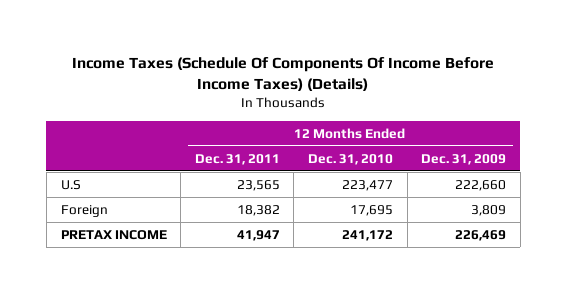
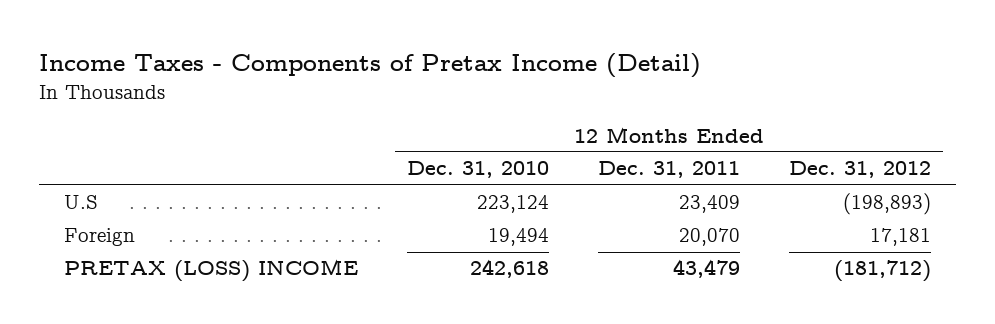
[72,56,495,91] Income Taxes (Schedule Of Components Of Income Before Income Taxes) (Details) -> [39,53,702,79] Income Taxes - Components of Pretax Income (Detail)
[421,153,507,165] Dec. 31, 2009 -> none
none -> [789,161,932,179] Dec. 31, 2012
[236,179,280,191] 23,565 -> [679,195,741,214] 23,409
[341,179,393,191] 223,477 -> [477,195,550,214] 223,124
[236,204,280,216] 18,382 -> [679,228,741,247] 20,070
[349,204,393,216] 17,695 -> [488,228,550,247] 19,494
[60,229,167,240] PRETAX INCOME -> [63,259,358,283] PRETAX (LOSS) INCOME
[236,229,280,241] 41,947 -> [673,259,741,279] 43,479
[341,229,393,241] 241,172 -> [470,259,550,279] 242,618

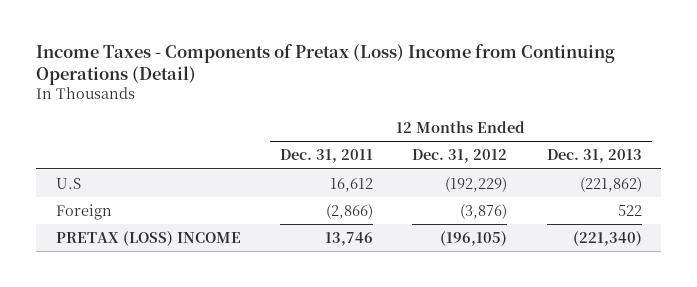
[39,53,702,79] Income Taxes - Components of Pretax Income (Detail) -> [35,44,615,86] Income Taxes - Components of Pretax (Loss) Income from Continuing Operations (Detail)
[407,161,550,179] Dec. 31, 2010 -> none
none -> [546,149,642,164] Dec. 31, 2013
[679,195,741,214] 23,409 -> [329,177,373,192] 16,612
[843,193,932,216] (198,893) -> [445,176,508,192] (192,229)
[679,228,741,247] 20,070 -> [325,203,373,219] (2,866)
[870,228,932,247] 17,181 -> [460,203,508,219] (3,876)
[673,259,741,279] 43,479 -> [324,231,373,246] 13,746
[834,260,932,283] (181,712) -> [440,230,508,246] (196,105)

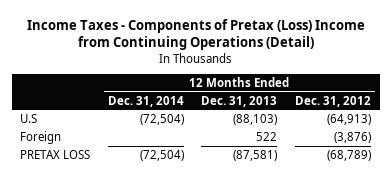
[279,149,373,164] Dec. 31, 2011 -> none
none -> [107,95,184,107] Dec. 31, 2014
[445,176,508,192] (192,229) -> [326,113,371,125] (64,913)
[579,176,642,192] (221,862) -> [233,113,278,125] (88,103)
[55,230,241,246] PRETAX (LOSS) INCOME -> [20,149,91,159] PRETAX LOSS
[440,230,508,246] (196,105) -> [326,149,371,161] (68,789)
[572,230,642,246] (221,340) -> [233,149,278,161] (87,581)

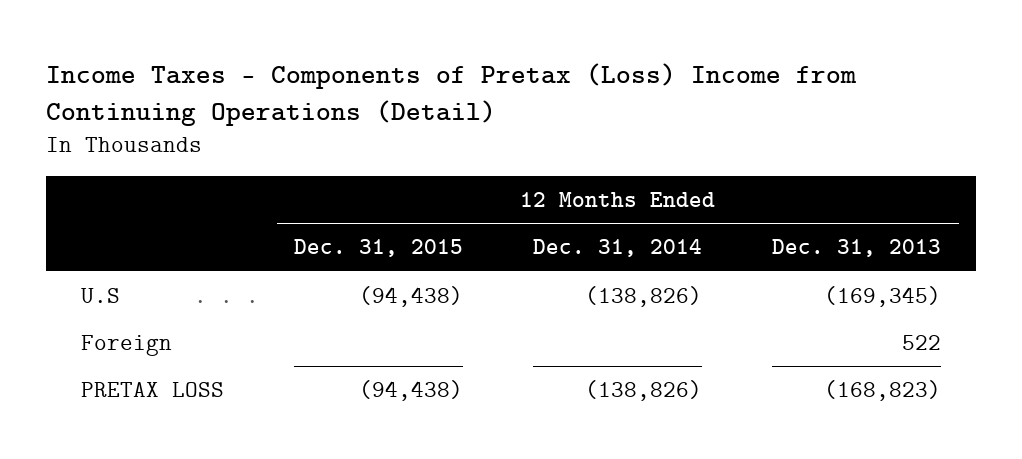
[294,95,371,107] Dec. 31, 2012 -> none
none -> [294,239,464,258] Dec. 31, 2015
[139,113,184,125] (72,504) -> [585,285,703,307] (138,826)
[233,113,278,125] (88,103) -> [824,285,942,307] (169,345)
[139,149,184,161] (72,504) -> [585,379,703,401] (138,826)
[233,149,278,161] (87,581) -> [824,379,942,401] (168,823)

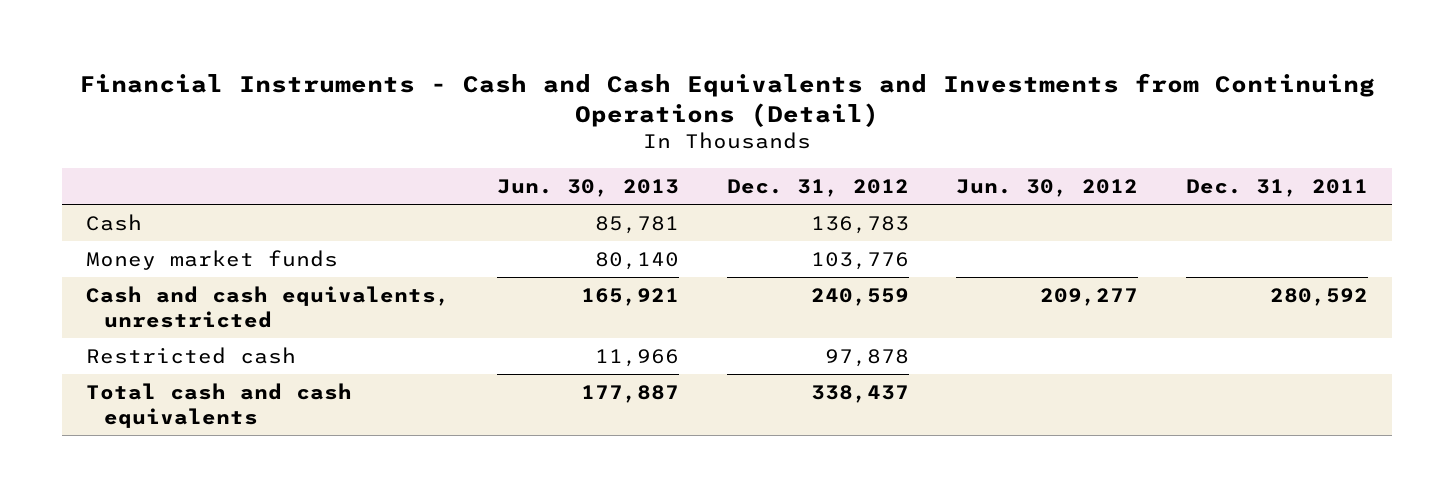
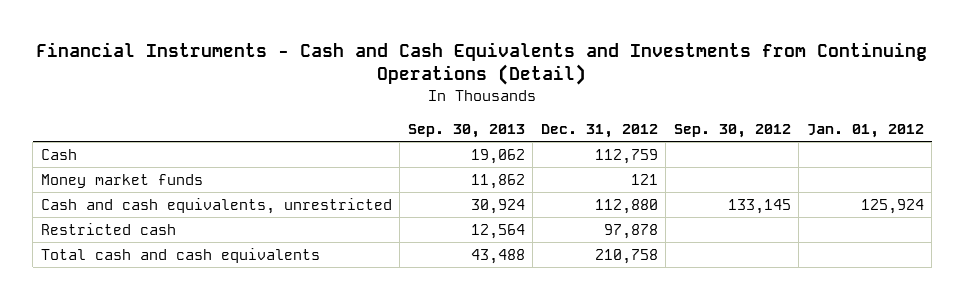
[497,178,680,197] Jun. 30, 2013 -> none
[956,178,1139,197] Jun. 30, 2012 -> none
[1185,178,1368,197] Dec. 31, 2011 -> none
none -> [407,123,525,138] Sep. 30, 2013
none -> [673,123,791,138] Sep. 30, 2012
none -> [806,123,924,138] Jan. 01, 2012
[810,215,909,234] 136,783 -> [594,148,658,164] 112,759
[810,251,909,270] 103,776 -> [630,173,658,185] 121
[810,287,909,306] 240,559 -> [594,198,658,214] 112,880
[810,384,909,403] 338,437 -> [594,248,658,264] 210,758

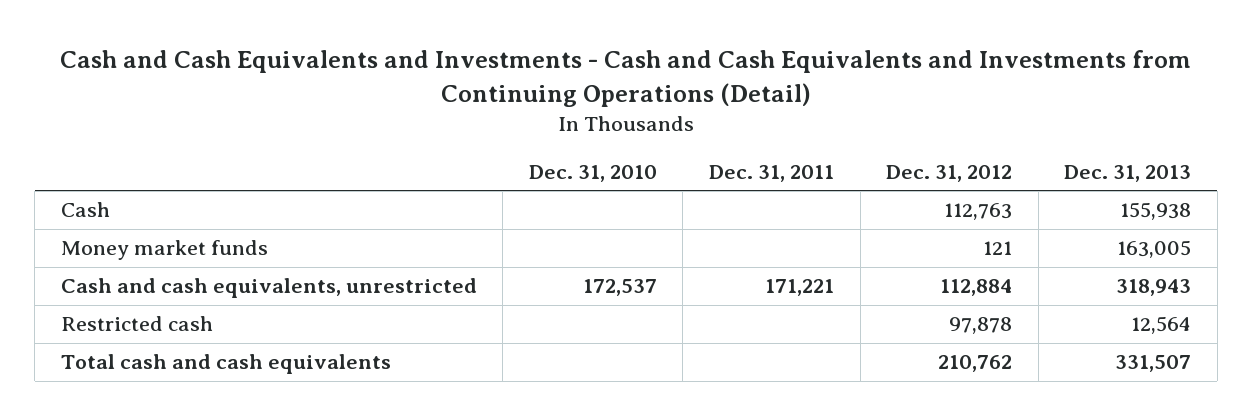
[36,41,928,86] Financial Instruments - Cash and Cash Equivalents and Investments from Continuing Operations (Detail) -> [60,50,1192,107] Cash and Cash Equivalents and Investments - Cash and Cash Equivalents and Investments from Continuing Operations (Detail)
[407,123,525,138] Sep. 30, 2013 -> none
[673,123,791,138] Sep. 30, 2012 -> none
[806,123,924,138] Jan. 01, 2012 -> none
none -> [528,164,657,182] Dec. 31, 2010
none -> [709,164,835,182] Dec. 31, 2011
none -> [1064,164,1192,182] Dec. 31, 2013
[594,148,658,164] 112,759 -> [944,203,1013,221] 112,763
[594,198,658,214] 112,880 -> [940,279,1013,297] 112,884
[594,248,658,264] 210,758 -> [938,355,1013,373] 210,762

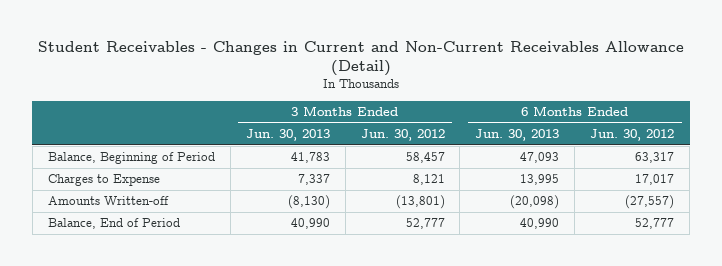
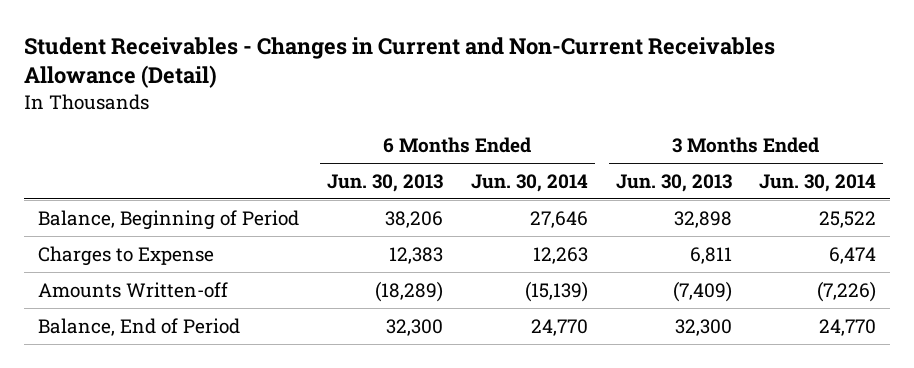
[360,129,445,142] Jun. 30, 2012 -> none
[590,129,675,142] Jun. 30, 2012 -> none
none -> [470,173,588,192] Jun. 30, 2014
none -> [759,173,877,192] Jun. 30, 2014
[290,152,330,164] 41,783 -> [673,210,732,228] 32,898
[520,152,560,164] 47,093 -> [384,210,443,228] 38,206
[297,174,330,186] 7,337 -> [689,246,732,264] 6,811
[520,174,560,186] 13,995 -> [388,246,443,264] 12,383
[287,195,330,210] (8,130) -> [672,280,732,302] (7,409)
[510,195,560,210] (20,098) -> [374,280,443,302] (18,289)
[290,218,330,230] 40,990 -> [674,318,732,336] 32,300
[520,218,560,230] 40,990 -> [385,318,443,336] 32,300

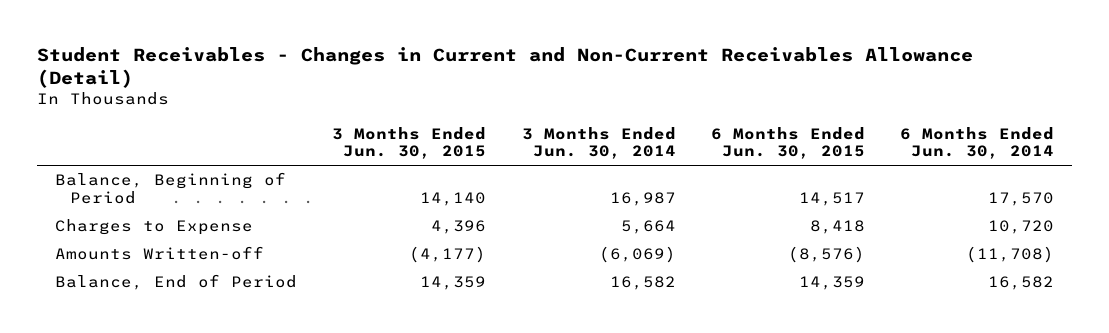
[326,173,443,192] Jun. 30, 2013 -> none
[615,173,732,192] Jun. 30, 2013 -> none
none -> [332,126,487,160] 3 Months Ended Jun. 30, 2015
none -> [710,126,865,160] 6 Months Ended Jun. 30, 2015
[529,210,588,228] 27,646 -> [988,191,1055,206] 17,570
[819,210,877,228] 25,522 -> [609,191,676,206] 16,987
[532,246,588,264] 12,263 -> [988,220,1055,235] 10,720
[829,246,877,264] 6,474 -> [620,220,676,235] 5,664
[524,280,588,302] (15,139) -> [966,246,1055,264] (11,708)
[817,280,877,302] (7,226) -> [598,246,676,264] (6,069)
[530,318,588,336] 24,770 -> [988,276,1055,291] 16,582
[819,318,877,336] 24,770 -> [609,276,676,291] 16,582

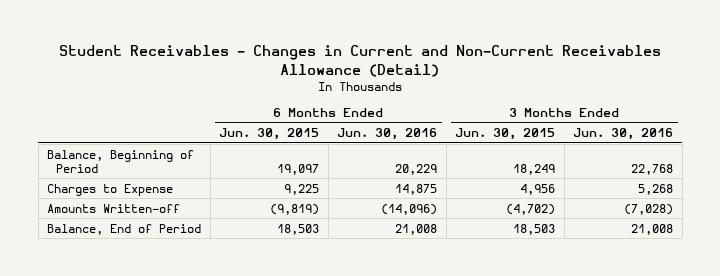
[521,126,676,160] 3 Months Ended Jun. 30, 2014 -> none
[900,126,1055,160] 6 Months Ended Jun. 30, 2014 -> none
none -> [337,128,438,141] Jun. 30, 2016
none -> [573,128,674,141] Jun. 30, 2016
[420,191,487,206] 14,140 -> [513,163,556,175] 18,249
[798,191,865,206] 14,517 -> [277,163,320,175] 19,097
[431,220,487,235] 4,396 -> [520,183,556,195] 4,956
[809,220,865,235] 8,418 -> [284,183,320,195] 9,225
[409,246,487,264] (4,177) -> [506,203,556,215] (4,702)
[787,246,865,264] (8,576) -> [270,203,320,215] (9,819)
[420,276,487,291] 14,359 -> [513,223,556,235] 18,503
[798,276,865,291] 14,359 -> [277,223,320,235] 18,503

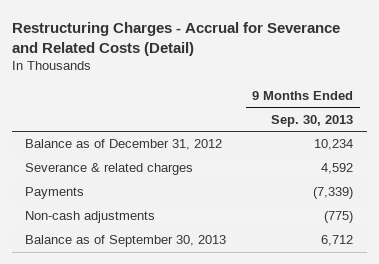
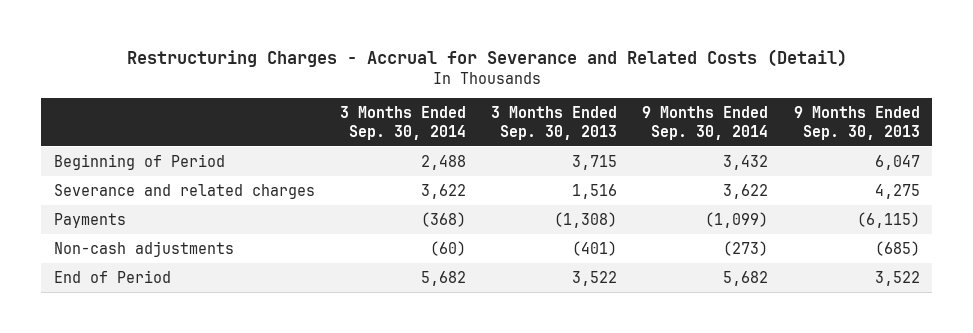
none -> [340,106,467,140] 3 Months Ended Sep. 30, 2014
none -> [491,106,618,140] 3 Months Ended Sep. 30, 2013
none -> [642,106,769,140] 9 Months Ended Sep. 30, 2014
[25,139,223,151] Balance as of December 31, 2012 -> none
[25,235,227,248] Balance as of September 30, 2013 -> none
none -> [53,153,225,170] Beginning of Period
[25,163,194,176] Severance & related charges -> [53,183,315,199] Severance and related charges
[321,163,354,175] 4,592 -> [874,183,920,199] 4,275
[313,187,354,200] (7,339) -> [856,211,920,228] (6,115)
[324,211,354,224] (775) -> [874,240,920,256] (685)
none -> [53,269,171,283] End of Period

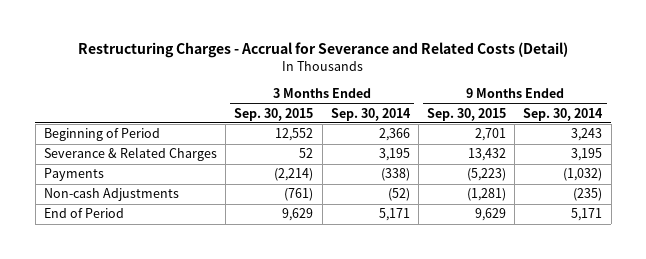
[491,106,618,140] 3 Months Ended Sep. 30, 2013 -> none
[793,106,920,140] 9 Months Ended Sep. 30, 2013 -> none
none -> [234,107,314,121] Sep. 30, 2015
none -> [427,107,507,121] Sep. 30, 2015
[421,154,467,170] 2,488 -> [378,128,410,142] 2,366
[723,154,769,170] 3,432 -> [571,128,603,142] 3,243
[53,183,315,199] Severance and related charges -> [44,147,218,162] Severance & Related Charges
[421,183,467,199] 3,622 -> [378,148,410,162] 3,195
[723,183,769,199] 3,622 -> [571,148,603,162] 3,195
[421,211,467,227] (368) -> [380,168,410,182] (338)
[705,211,769,228] (1,099) -> [563,168,603,182] (1,032)
[53,240,234,257] Non-cash adjustments -> [44,188,180,202] Non-cash Adjustments
[430,240,467,256] (60) -> [387,188,410,202] (52)
[723,240,769,256] (273) -> [573,188,603,202] (235)
[421,270,467,286] 5,682 -> [378,208,410,222] 5,171
[723,270,769,286] 5,682 -> [571,208,603,222] 5,171

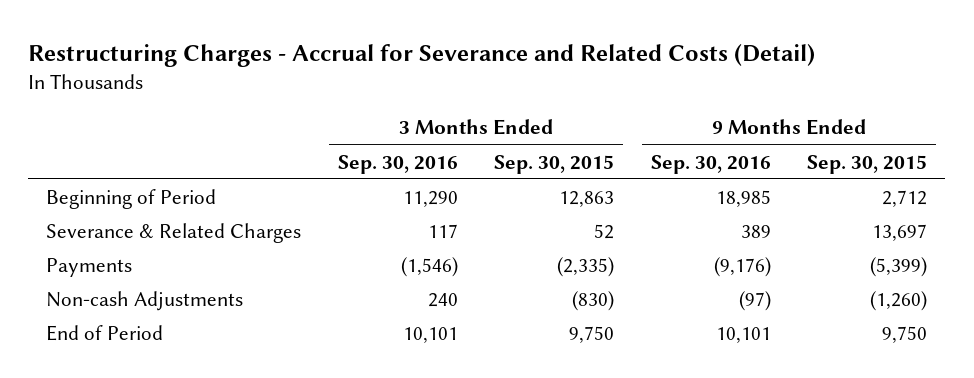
[330,107,411,121] Sep. 30, 2014 -> none
[523,107,604,121] Sep. 30, 2014 -> none
none -> [337,154,458,174] Sep. 30, 2016
none -> [650,154,771,174] Sep. 30, 2016
[275,128,314,142] 12,552 -> [559,190,615,207] 12,863
[475,128,507,142] 2,701 -> [882,189,928,207] 2,712
[468,148,507,162] 13,432 -> [872,223,928,241] 13,697
[274,168,314,182] (2,214) -> [557,256,615,277] (2,335)
[467,168,507,182] (5,223) -> [870,256,928,277] (5,399)
[284,188,314,202] (761) -> [572,290,615,311] (830)
[467,188,507,202] (1,281) -> [870,290,928,311] (1,260)
[282,208,314,222] 9,629 -> [569,325,615,343] 9,750
[475,208,507,222] 9,629 -> [882,325,928,343] 9,750

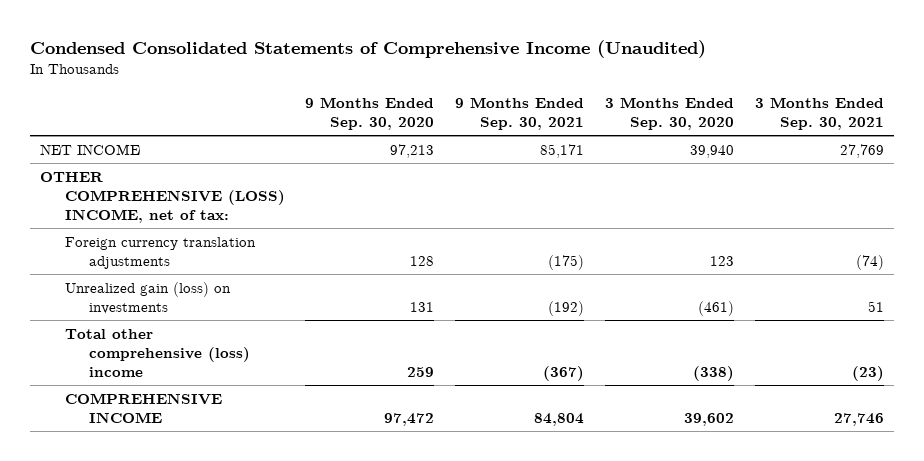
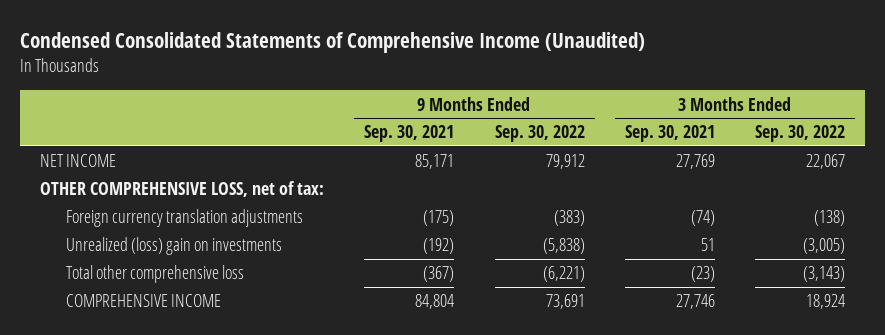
[305,97,435,131] 9 Months Ended Sep. 30, 2020 -> none
[604,97,734,131] 3 Months Ended Sep. 30, 2020 -> none
none -> [494,125,585,143] Sep. 30, 2022
none -> [754,125,845,143] Sep. 30, 2022
[40,171,285,223] OTHER COMPREHENSIVE (LOSS) INCOME, net of tax: -> [40,181,325,198] OTHER COMPREHENSIVE LOSS, net of tax:
[64,281,231,314] Unrealized gain (loss) on investments -> [65,237,282,256] Unrealized (loss) gain on investments
[64,328,250,377] Total other comprehensive (loss) income -> [65,265,244,284] Total other comprehensive loss

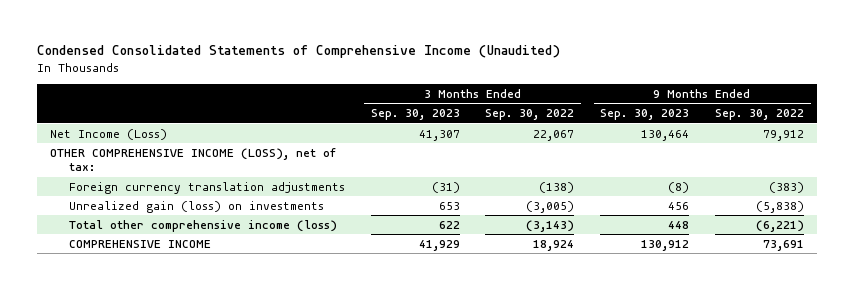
[364,125,455,143] Sep. 30, 2021 -> none
[624,125,715,143] Sep. 30, 2021 -> none
none -> [370,109,460,121] Sep. 30, 2023
none -> [600,109,690,121] Sep. 30, 2023
[40,154,117,168] NET INCOME -> [49,128,167,140] Net Income (Loss)
[40,181,325,198] OTHER COMPREHENSIVE LOSS, net of tax: -> [49,147,336,172] OTHER COMPREHENSIVE INCOME (LOSS), net of tax:
[65,237,282,256] Unrealized (loss) gain on investments -> [68,200,324,213] Unrealized gain (loss) on investments
[65,265,244,284] Total other comprehensive loss -> [68,219,337,232] Total other comprehensive income (loss)

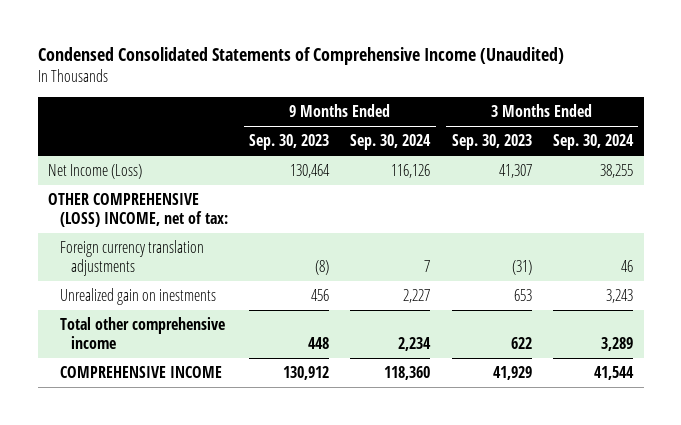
[485,109,575,121] Sep. 30, 2022 -> none
[715,109,805,121] Sep. 30, 2022 -> none
none -> [350,134,432,151] Sep. 30, 2024
none -> [552,134,634,151] Sep. 30, 2024
[49,147,336,172] OTHER COMPREHENSIVE INCOME (LOSS), net of tax: -> [48,192,228,228] OTHER COMPREHENSIVE (LOSS) INCOME, net of tax:
[68,200,324,213] Unrealized gain (loss) on investments -> [59,287,216,305] Unrealized gain on inestments
[68,219,337,232] Total other comprehensive income (loss) -> [59,316,225,350] Total other comprehensive income

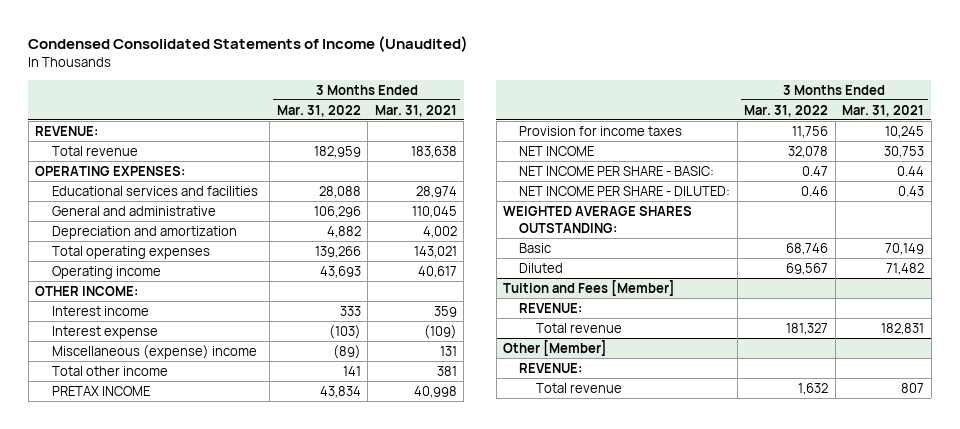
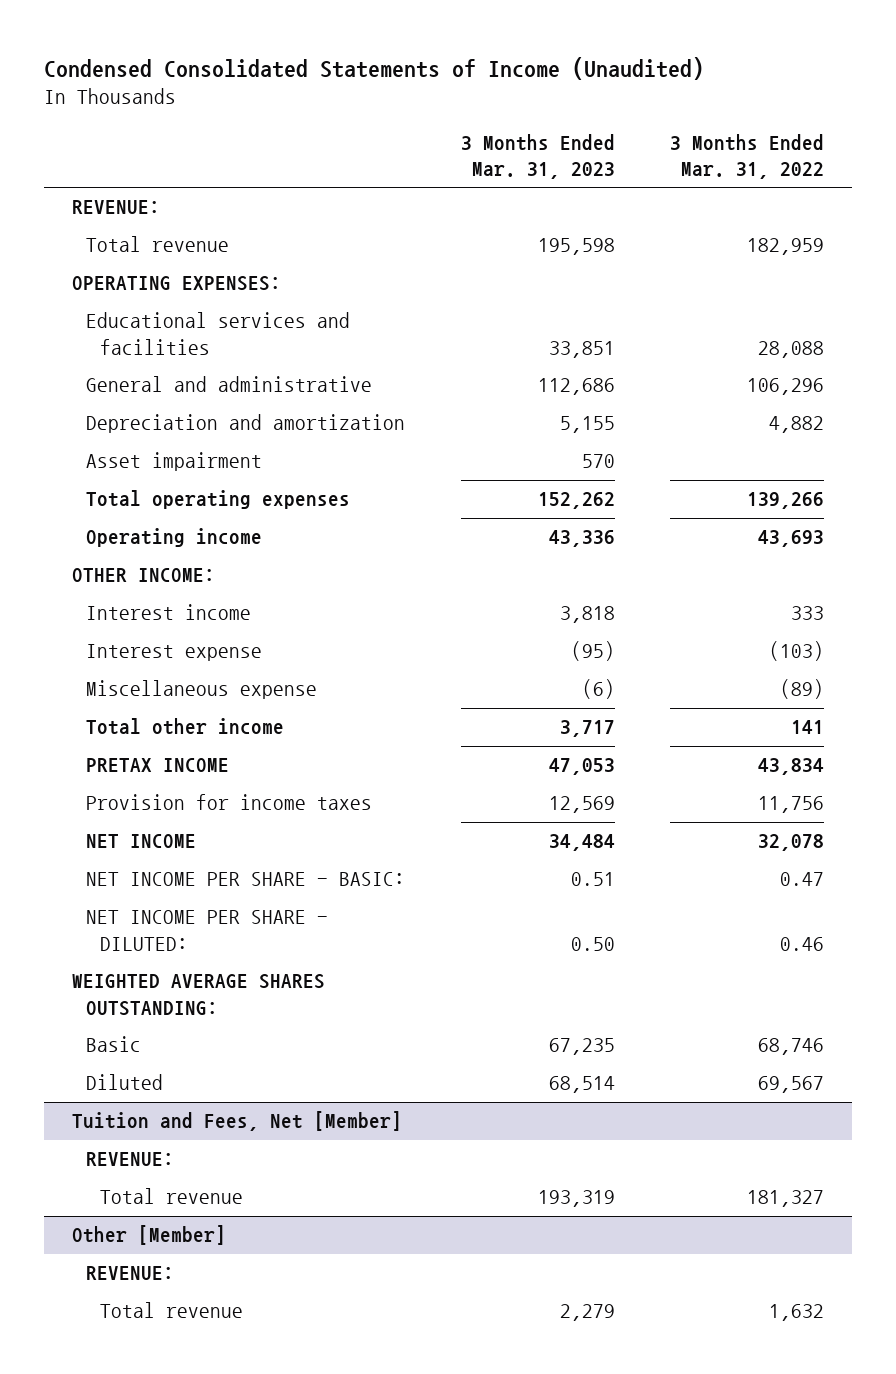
[374,104,457,117] Mar. 31, 2021 -> none
none -> [460,133,615,180] 3 Months Ended Mar. 31, 2023
none -> [86,452,263,472] Asset impairment
[51,344,257,359] Miscellaneous (expense) income -> [86,680,318,700] Miscellaneous expense
[503,279,676,296] Tuition and Fees [Member] -> [71,1111,402,1132] Tuition and Fees, Net [Member]

